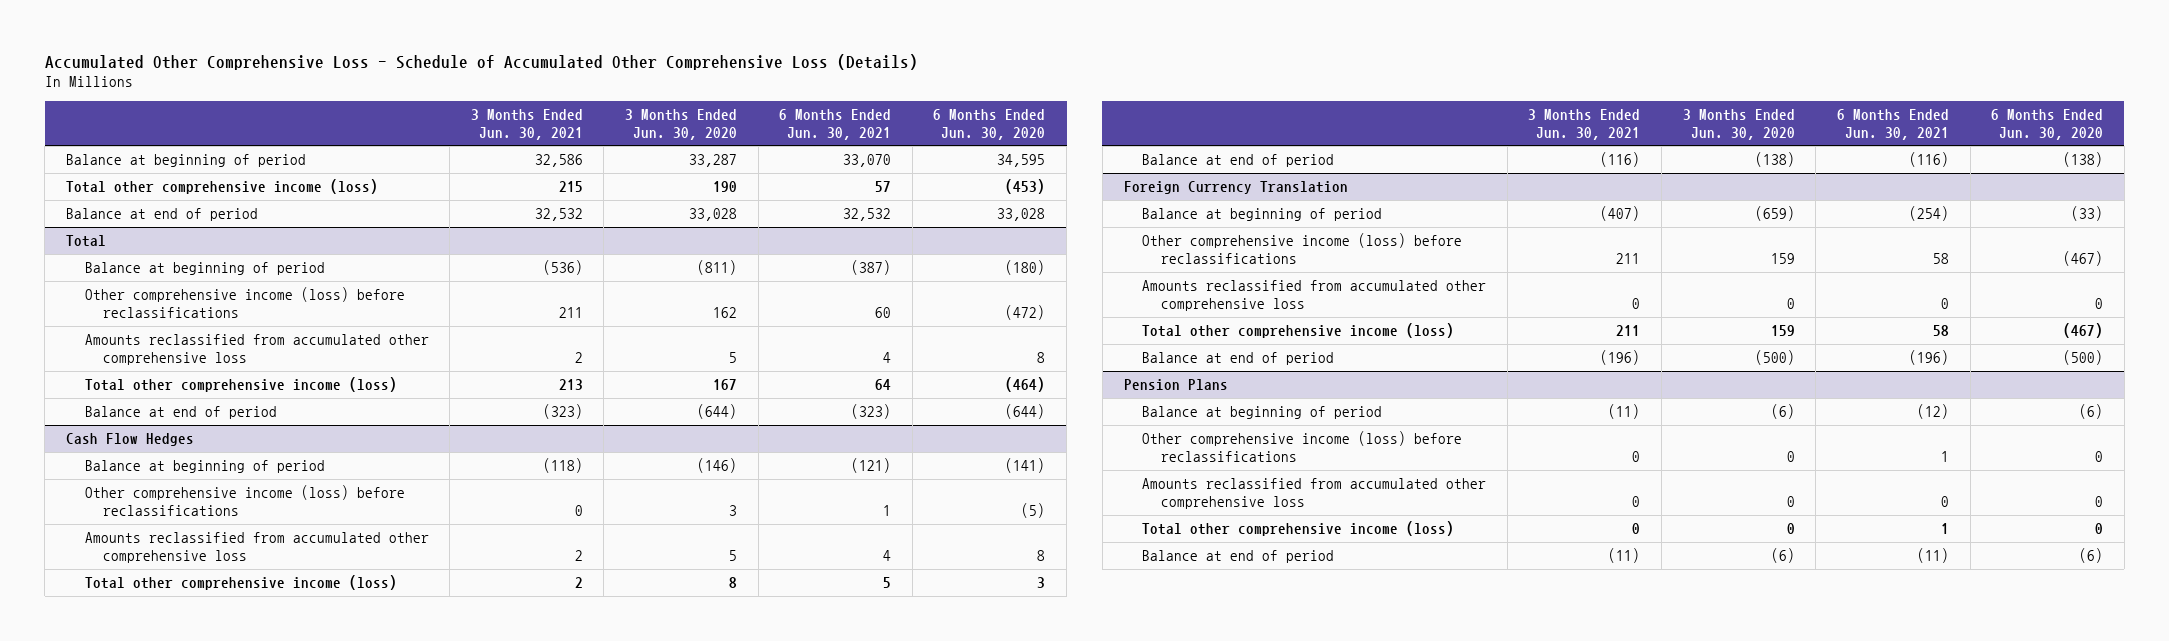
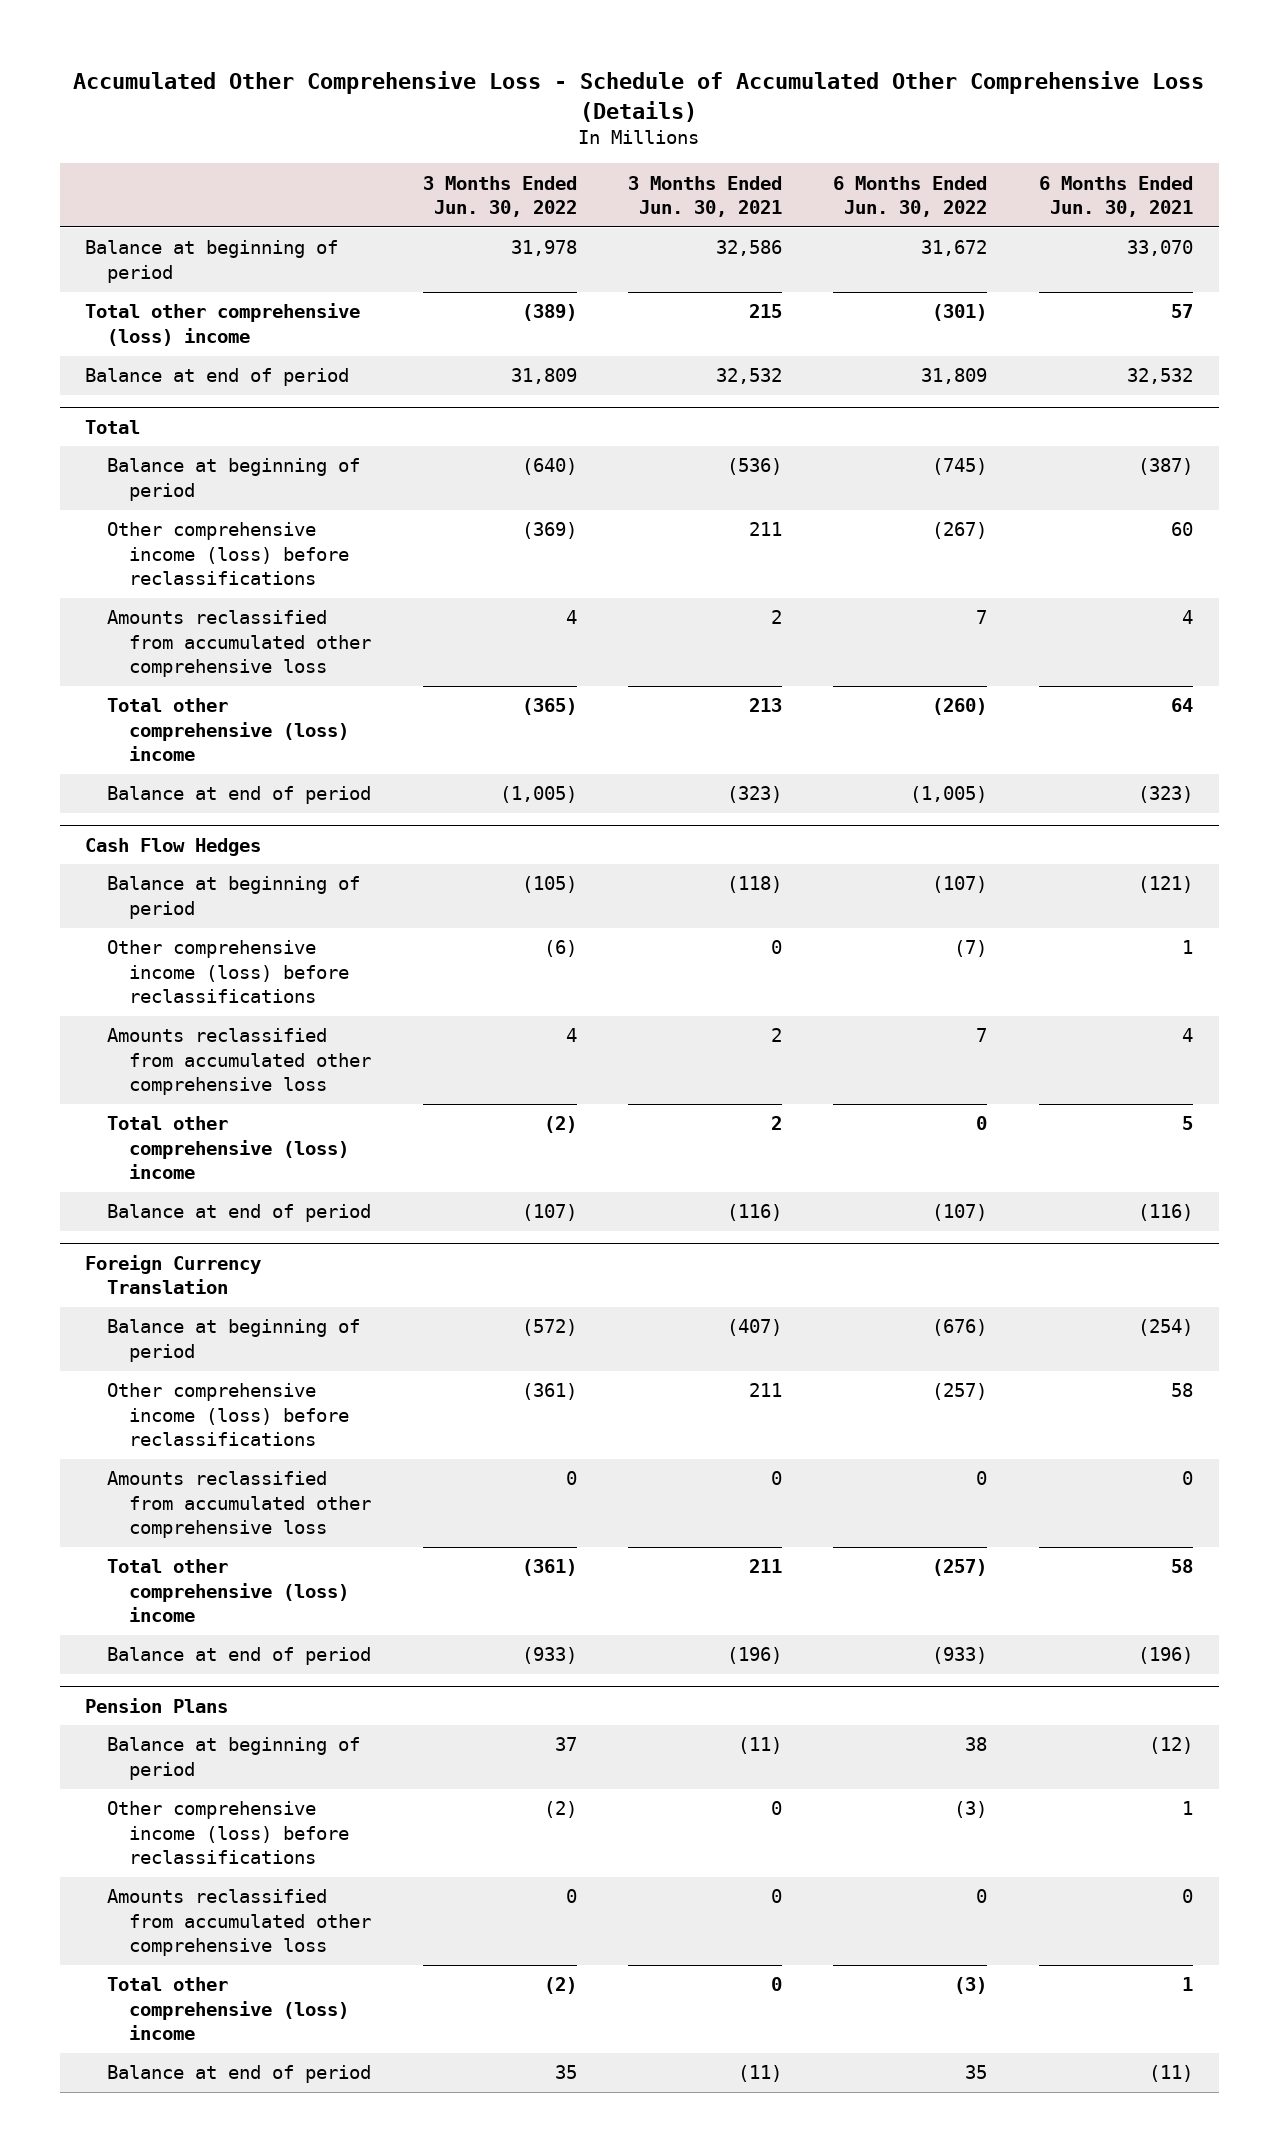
[624,108,737,140] 3 Months Ended Jun. 30, 2020 -> none
[933,108,1046,140] 6 Months Ended Jun. 30, 2020 -> none
none -> [422,175,577,218] 3 Months Ended Jun. 30, 2022
none -> [833,175,988,218] 6 Months Ended Jun. 30, 2022
[65,178,378,194] Total other comprehensive income (loss) -> [85,303,361,346] Total other comprehensive (loss) income
[84,376,397,392] Total other comprehensive income (loss) -> [107,698,349,762] Total other comprehensive (loss) income
[84,574,397,590] Total other comprehensive income (loss) -> [107,1116,349,1180] Total other comprehensive (loss) income
[1142,322,1455,338] Total other comprehensive income (loss) -> [107,1559,349,1623] Total other comprehensive (loss) income
[1142,520,1455,536] Total other comprehensive income (loss) -> [107,1977,349,2041] Total other comprehensive (loss) income

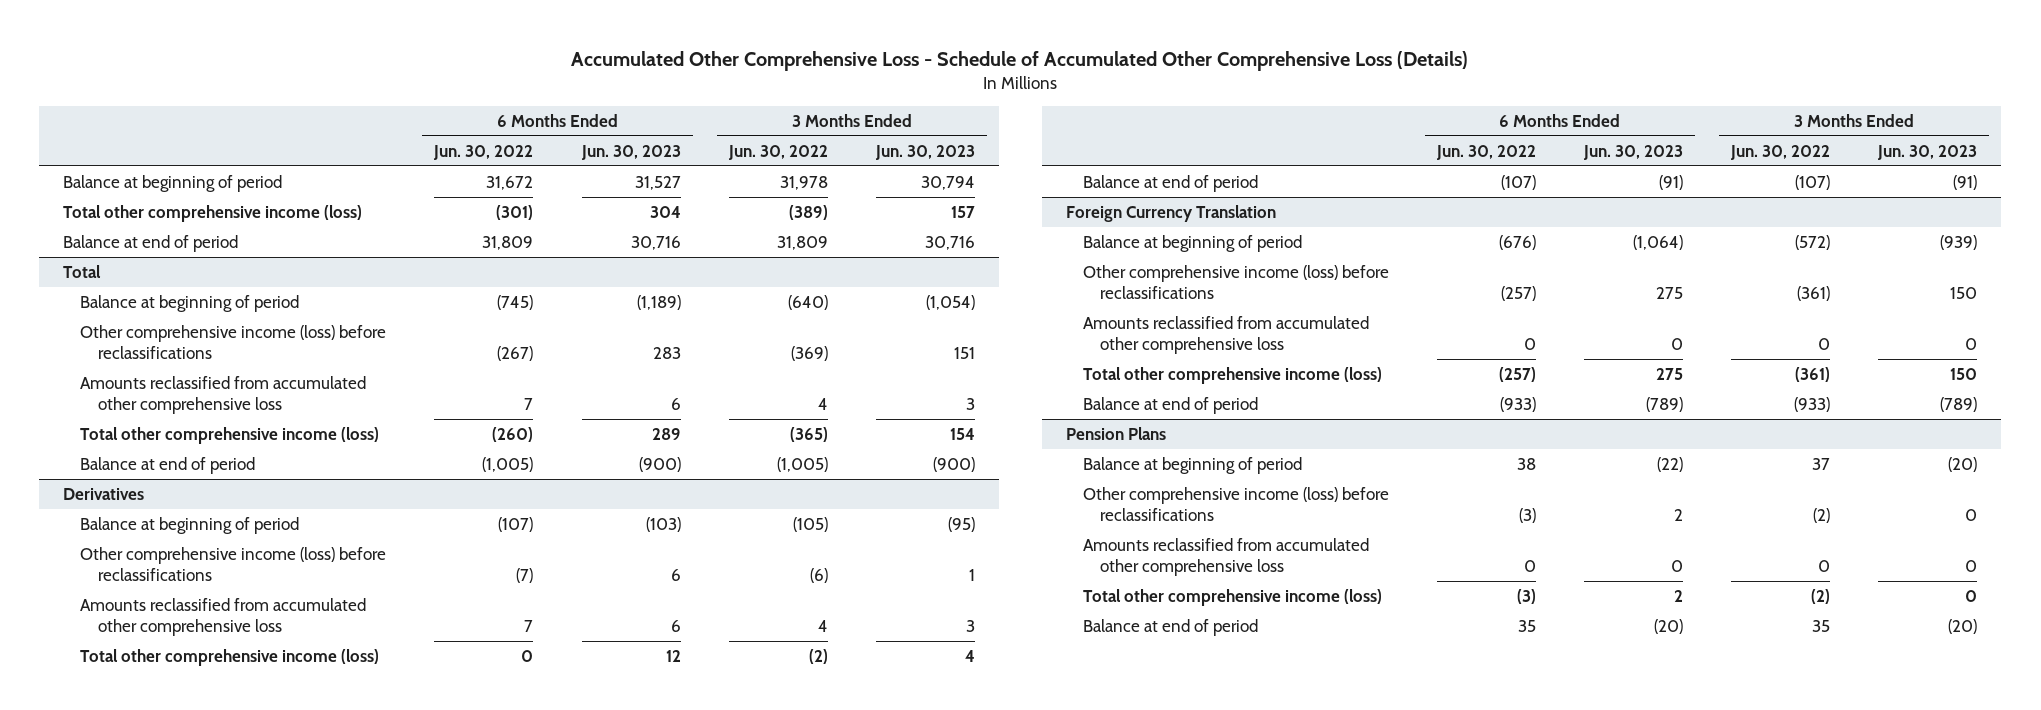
[627,175,782,218] 3 Months Ended Jun. 30, 2021 -> none
[1038,175,1193,218] 6 Months Ended Jun. 30, 2021 -> none
none -> [580,144,681,160] Jun. 30, 2023
none -> [874,144,975,160] Jun. 30, 2023
[85,303,361,346] Total other comprehensive (loss) income -> [63,204,363,222] Total other comprehensive income (loss)
[107,698,349,762] Total other comprehensive (loss) income -> [80,426,380,444] Total other comprehensive income (loss)
[85,837,262,856] Cash Flow Hedges -> [63,487,145,500] Derivatives
[107,1116,349,1180] Total other comprehensive (loss) income -> [80,648,380,666] Total other comprehensive income (loss)
[107,1559,349,1623] Total other comprehensive (loss) income -> [1083,366,1383,384] Total other comprehensive income (loss)
[107,1977,349,2041] Total other comprehensive (loss) income -> [1083,588,1383,606] Total other comprehensive income (loss)

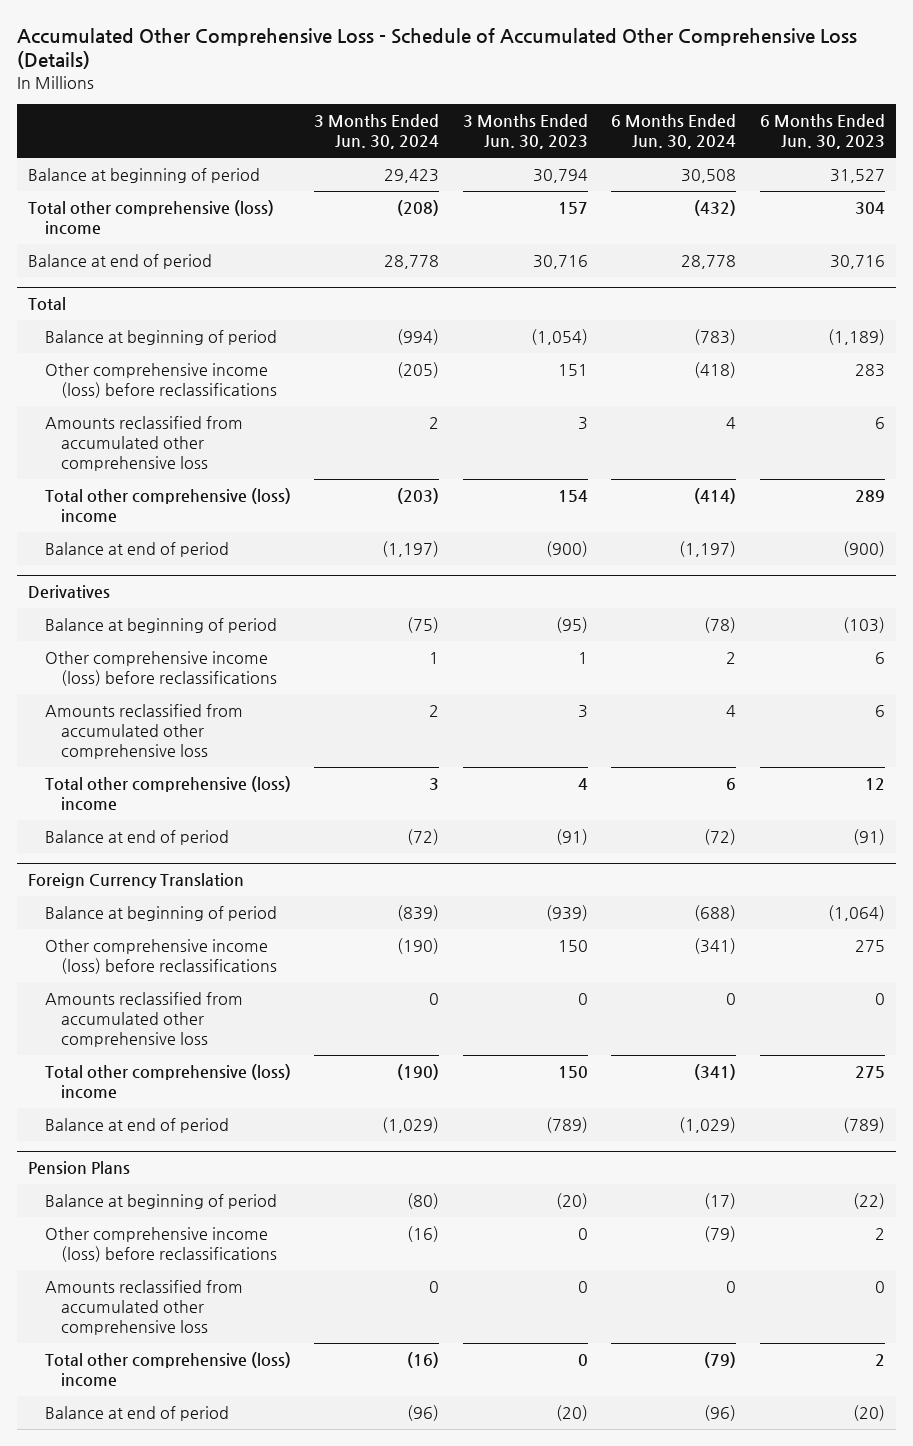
[433,144,534,160] Jun. 30, 2022 -> none
[727,144,828,160] Jun. 30, 2022 -> none
none -> [314,114,440,150] 3 Months Ended Jun. 30, 2024
none -> [611,114,737,150] 6 Months Ended Jun. 30, 2024
[63,204,363,222] Total other comprehensive income (loss) -> [28,199,275,236] Total other comprehensive (loss) income
[80,426,380,444] Total other comprehensive income (loss) -> [44,487,291,524] Total other comprehensive (loss) income
[80,648,380,666] Total other comprehensive income (loss) -> [44,775,291,812] Total other comprehensive (loss) income
[1083,366,1383,384] Total other comprehensive income (loss) -> [44,1063,291,1100] Total other comprehensive (loss) income
[1083,588,1383,606] Total other comprehensive income (loss) -> [44,1351,291,1388] Total other comprehensive (loss) income

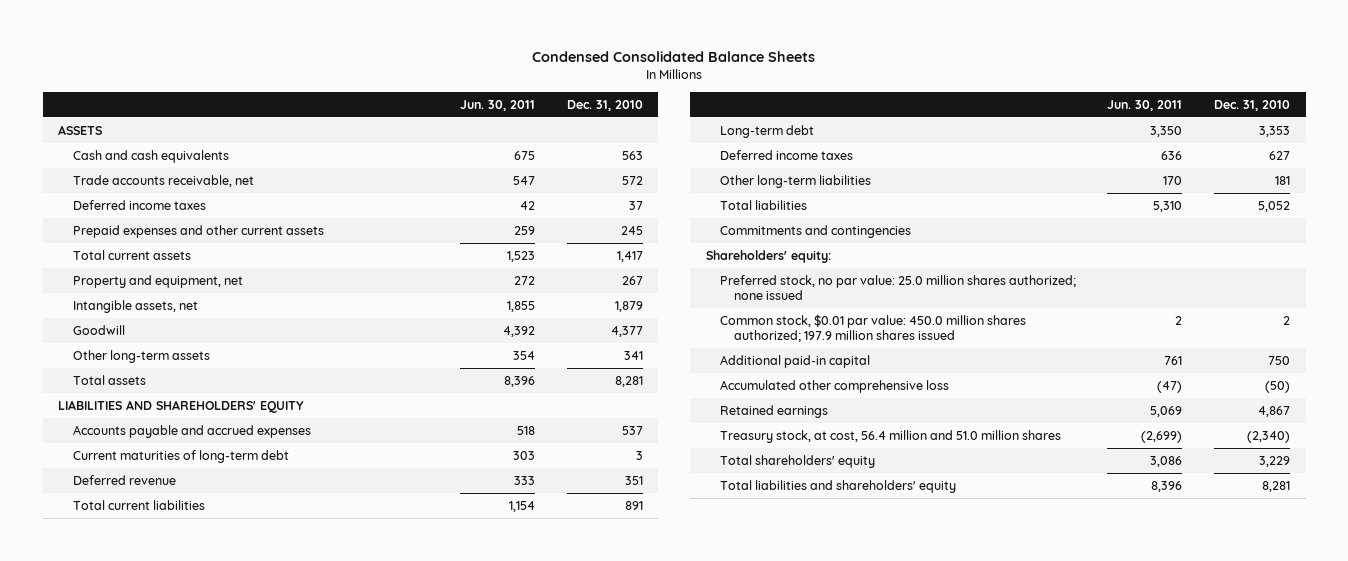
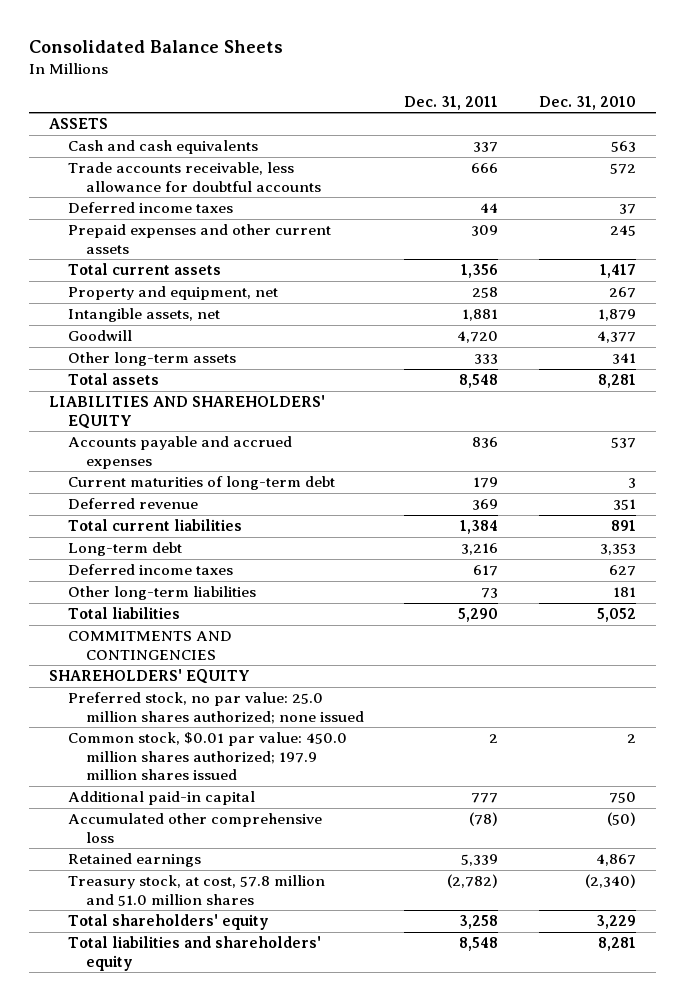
[532,51,816,63] Condensed Consolidated Balance Sheets -> [28,40,283,54] Consolidated Balance Sheets
[460,99,536,111] Jun. 30, 2011 -> none
none -> [404,95,499,110] Dec. 31, 2011
[72,174,254,187] Trade accounts receivable, net -> [67,162,322,192] Trade accounts receivable, less allowance for doubtful accounts
[719,224,911,238] Commitments and contingencies -> [67,631,232,660] COMMITMENTS AND CONTINGENCIES
[705,249,831,263] Shareholders' equity: -> [49,669,251,685] SHAREHOLDERS' EQUITY
[719,429,1061,443] Treasury stock, at cost, 56.4 million and 51.0 million shares -> [67,875,325,906] Treasury stock, at cost, 57.8 million and 51.0 million shares

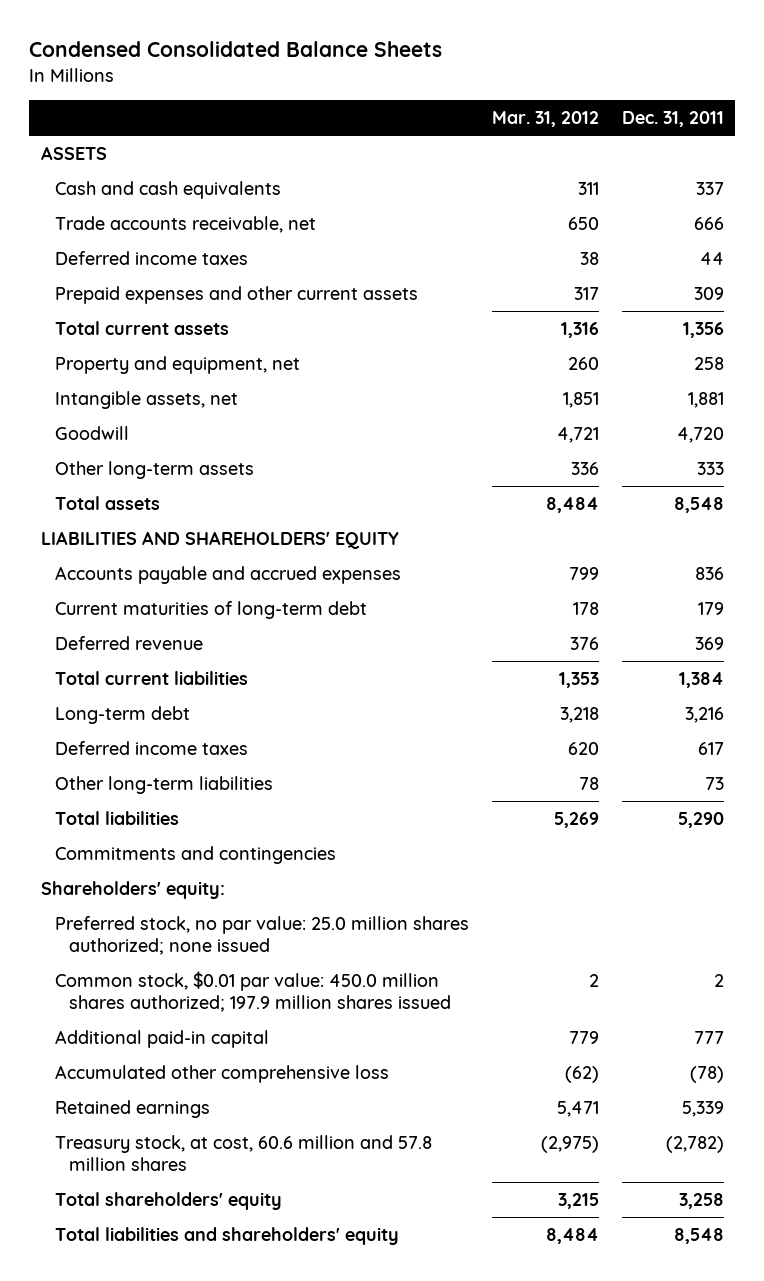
[28,40,283,54] Consolidated Balance Sheets -> [29,41,443,58] Condensed Consolidated Balance Sheets
[538,95,636,110] Dec. 31, 2010 -> none
none -> [491,110,599,127] Mar. 31, 2012
[67,162,322,192] Trade accounts receivable, less allowance for doubtful accounts -> [54,216,316,234] Trade accounts receivable, net
[67,631,232,660] COMMITMENTS AND CONTINGENCIES -> [54,846,336,865] Commitments and contingencies
[49,669,251,685] SHAREHOLDERS' EQUITY -> [40,881,225,900] Shareholders' equity:
[67,875,325,906] Treasury stock, at cost, 57.8 million and 51.0 million shares -> [54,1135,432,1172] Treasury stock, at cost, 60.6 million and 57.8 million shares

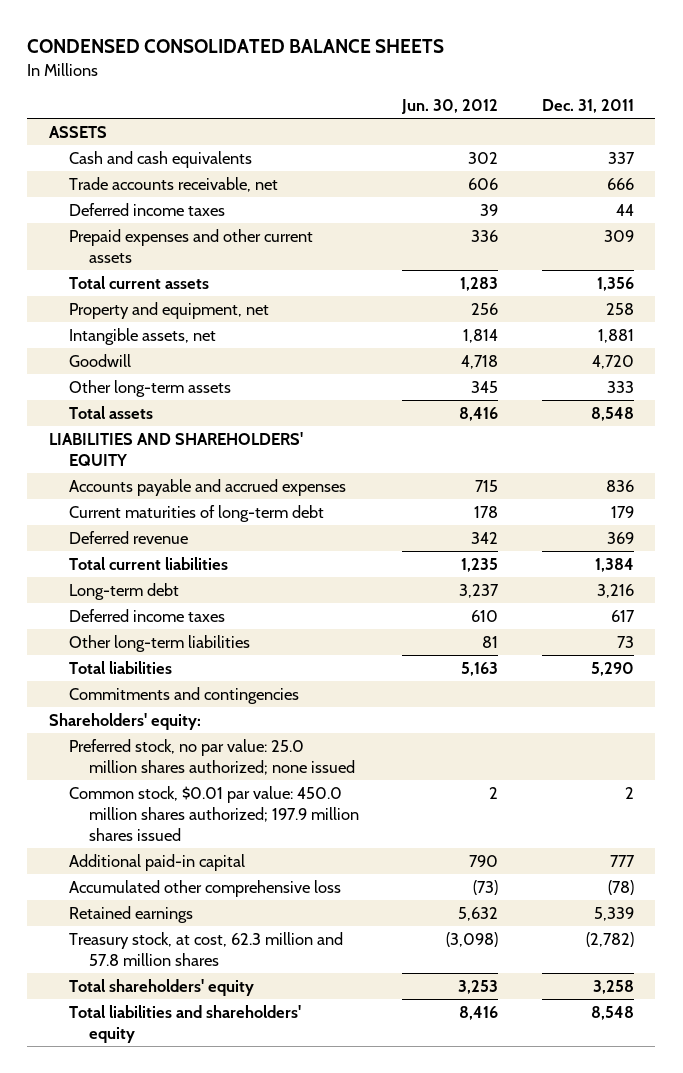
[29,41,443,58] Condensed Consolidated Balance Sheets -> [27,39,445,54] CONDENSED CONSOLIDATED BALANCE SHEETS
[491,110,599,127] Mar. 31, 2012 -> none
none -> [401,99,499,115] Jun. 30, 2012
[54,1135,432,1172] Treasury stock, at cost, 60.6 million and 57.8 million shares -> [68,931,343,966] Treasury stock, at cost, 62.3 million and 57.8 million shares

